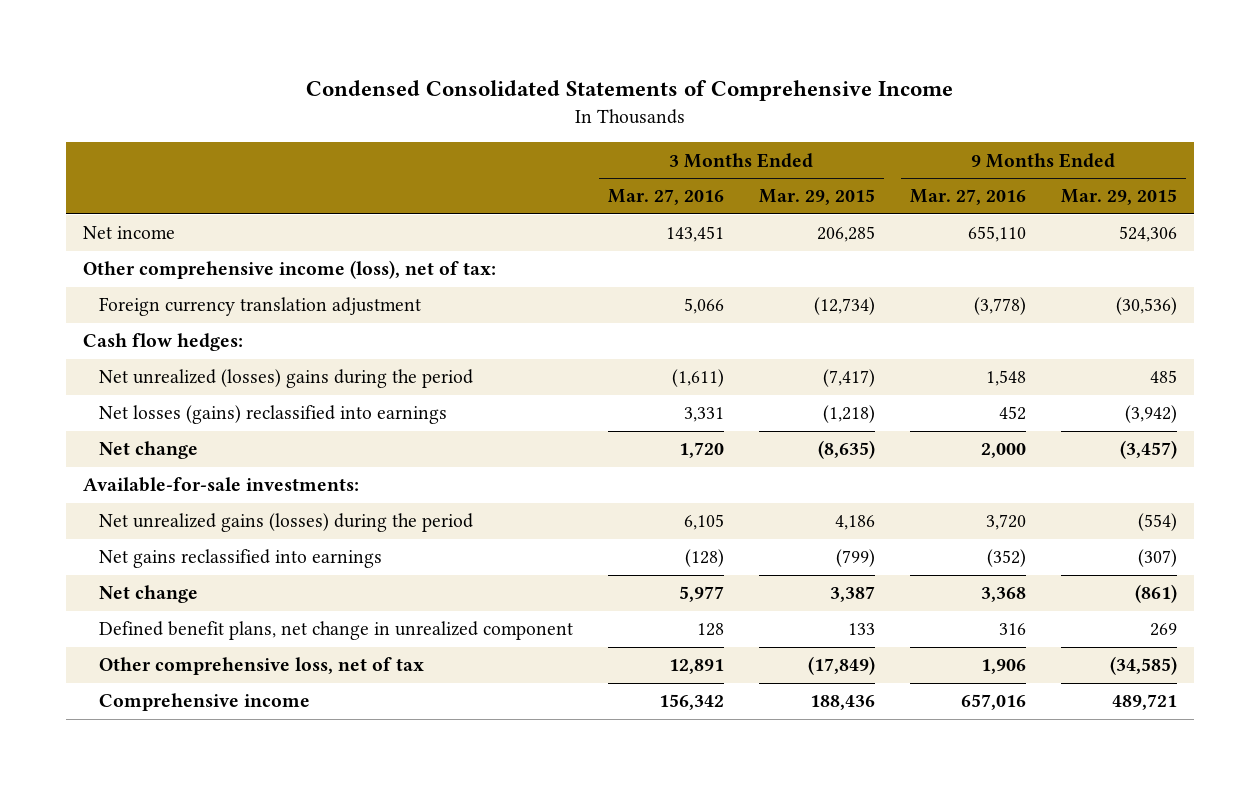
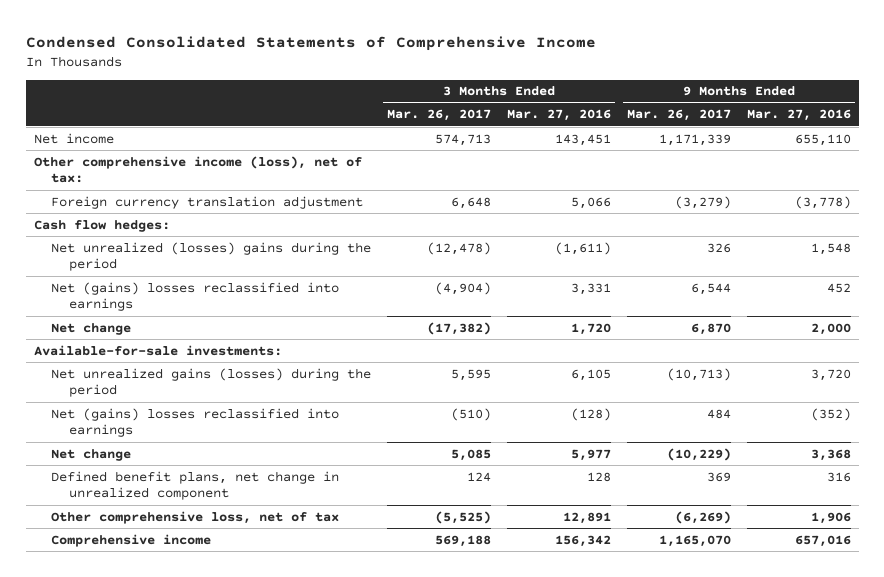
[758,189,875,206] Mar. 29, 2015 -> none
[1060,189,1177,206] Mar. 29, 2015 -> none
none -> [387,109,492,122] Mar. 26, 2017
none -> [626,109,731,122] Mar. 26, 2017
[98,405,447,425] Net losses (gains) reclassified into earnings -> [51,281,340,312] Net (gains) losses reclassified into earnings
[98,549,382,569] Net gains reclassified into earnings -> [51,407,340,438] Net (gains) losses reclassified into earnings

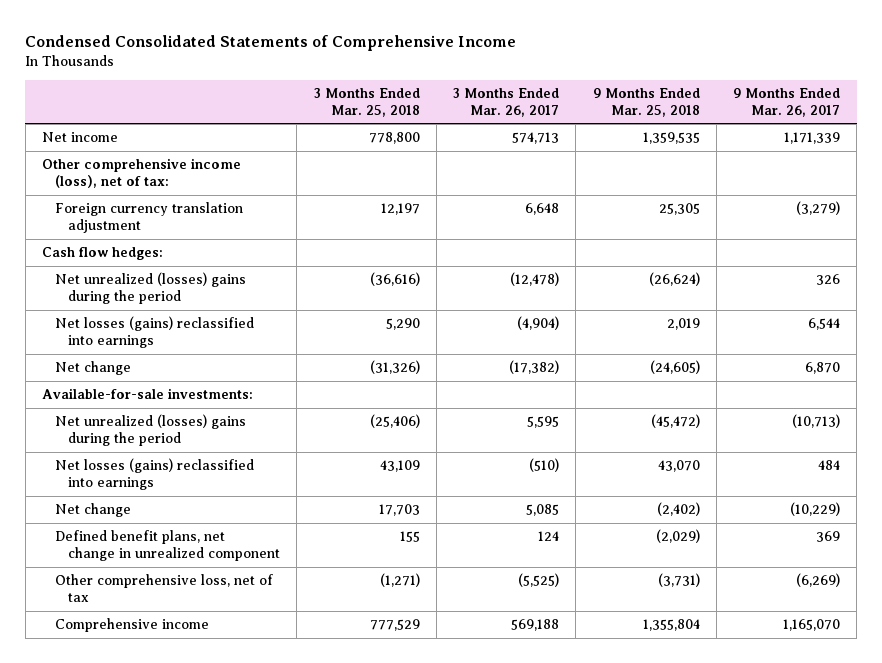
[506,109,611,122] Mar. 27, 2016 -> none
[746,109,851,122] Mar. 27, 2016 -> none
none -> [313,88,420,117] 3 Months Ended Mar. 25, 2018
none -> [592,88,700,117] 9 Months Ended Mar. 25, 2018
[51,281,340,312] Net (gains) losses reclassified into earnings -> [55,316,255,348] Net losses (gains) reclassified into earnings
[51,367,372,398] Net unrealized gains (losses) during the period -> [55,414,247,446] Net unrealized (losses) gains during the period
[51,407,340,438] Net (gains) losses reclassified into earnings -> [55,458,255,490] Net losses (gains) reclassified into earnings

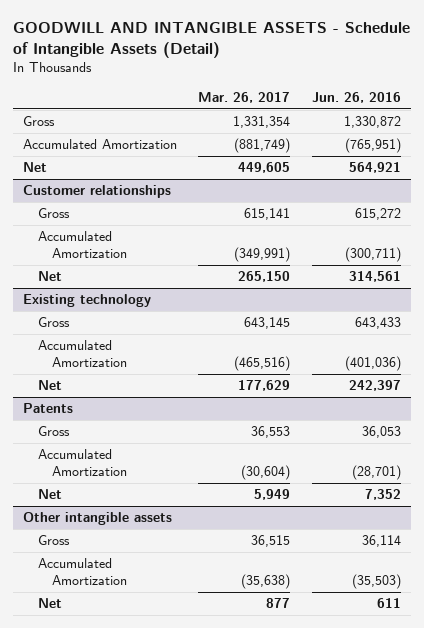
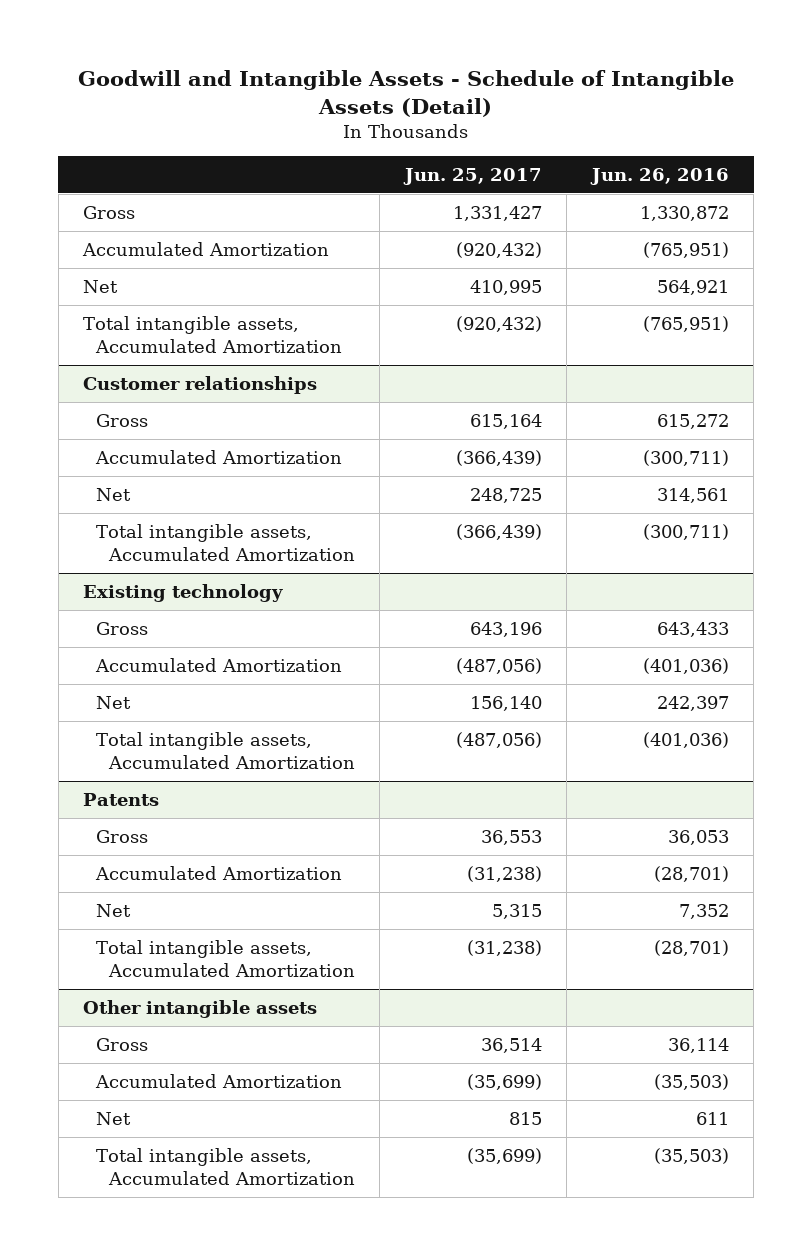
[12,22,410,59] GOODWILL AND INTANGIBLE ASSETS - Schedule of Intangible Assets (Detail) -> [78,69,735,117] Goodwill and Intangible Assets - Schedule of Intangible Assets (Detail)
[198,91,291,103] Mar. 26, 2017 -> none
none -> [402,167,542,185] Jun. 25, 2017
none -> [83,316,342,354] Total intangible assets, Accumulated Amortization
none -> [95,524,355,562] Total intangible assets, Accumulated Amortization
none -> [95,732,355,770] Total intangible assets, Accumulated Amortization
none -> [95,940,355,978] Total intangible assets, Accumulated Amortization
none -> [95,1148,355,1186] Total intangible assets, Accumulated Amortization

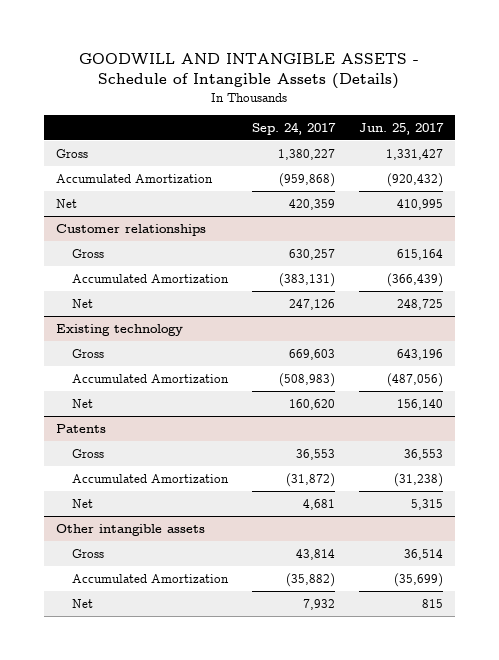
[78,69,735,117] Goodwill and Intangible Assets - Schedule of Intangible Assets (Detail) -> [79,53,420,90] GOODWILL AND INTANGIBLE ASSETS - Schedule of Intangible Assets (Details)
[589,167,729,185] Jun. 26, 2016 -> none
none -> [252,122,337,136] Sep. 24, 2017
[83,316,342,354] Total intangible assets, Accumulated Amortization -> none
[95,524,355,562] Total intangible assets, Accumulated Amortization -> none
[95,732,355,770] Total intangible assets, Accumulated Amortization -> none
[95,940,355,978] Total intangible assets, Accumulated Amortization -> none
[95,1148,355,1186] Total intangible assets, Accumulated Amortization -> none

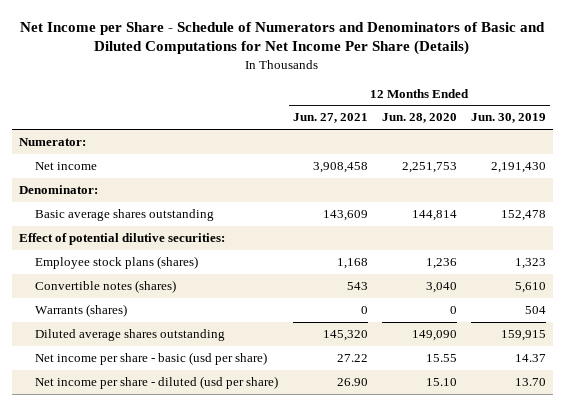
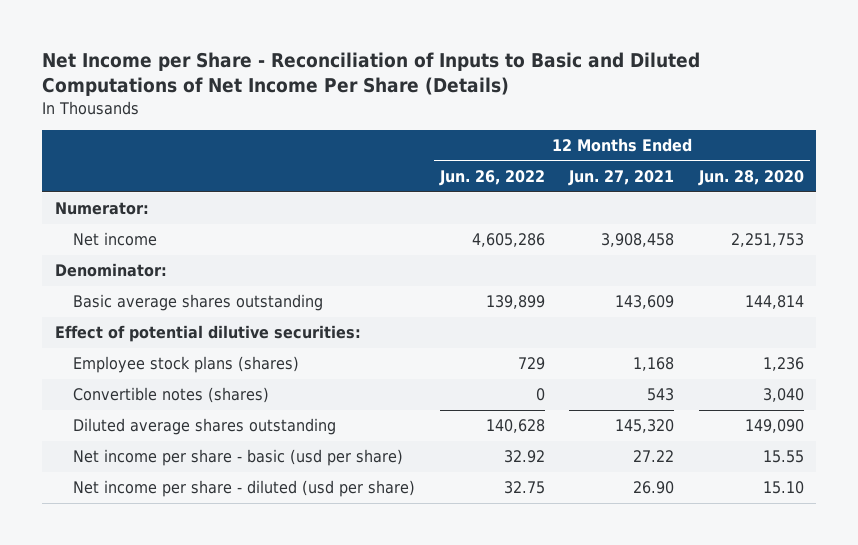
[20,21,546,56] Net Income per Share - Schedule of Numerators and Denominators of Basic and Diluted Computations for Net Income Per Share (Details) -> [42,52,701,97] Net Income per Share - Reconciliation of Inputs to Basic and Diluted Computations of Net Income Per Share (Details)
[471,113,547,124] Jun. 30, 2019 -> none
none -> [438,170,545,187] Jun. 26, 2022
[35,304,128,318] Warrants (shares) -> none

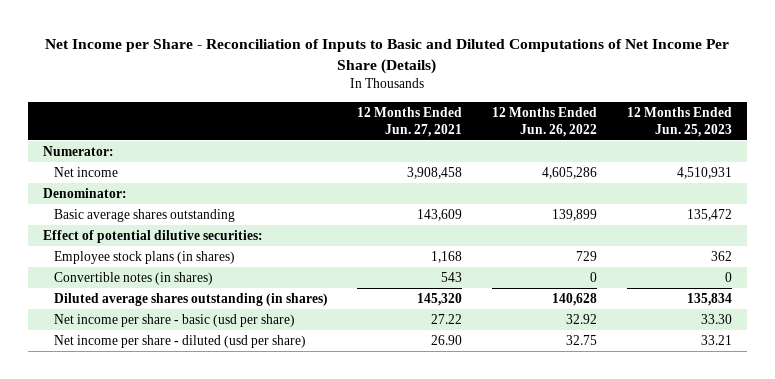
[697,170,804,187] Jun. 28, 2020 -> none
none -> [626,106,732,137] 12 Months Ended Jun. 25, 2023
[73,356,300,374] Employee stock plans (shares) -> [53,250,235,264] Employee stock plans (in shares)
[73,387,270,404] Convertible notes (shares) -> [53,271,213,285] Convertible notes (in shares)
[73,418,337,436] Diluted average shares outstanding -> [53,292,328,306] Diluted average shares outstanding (in shares)

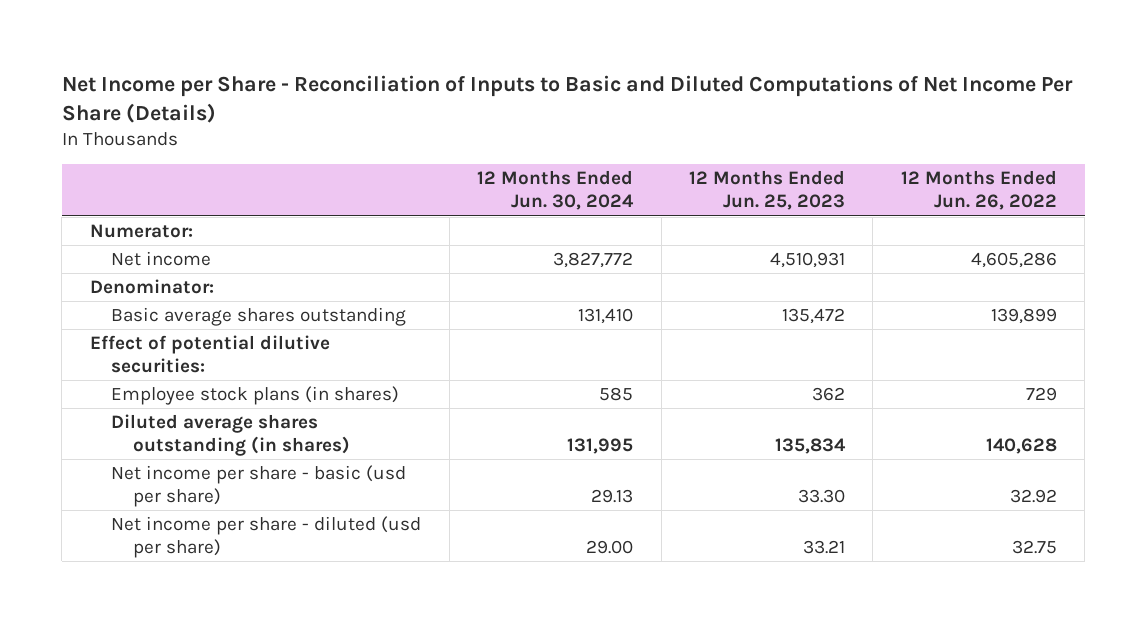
[357,106,463,137] 12 Months Ended Jun. 27, 2021 -> none
none -> [477,170,635,211] 12 Months Ended Jun. 30, 2024
[53,271,213,285] Convertible notes (in shares) -> none

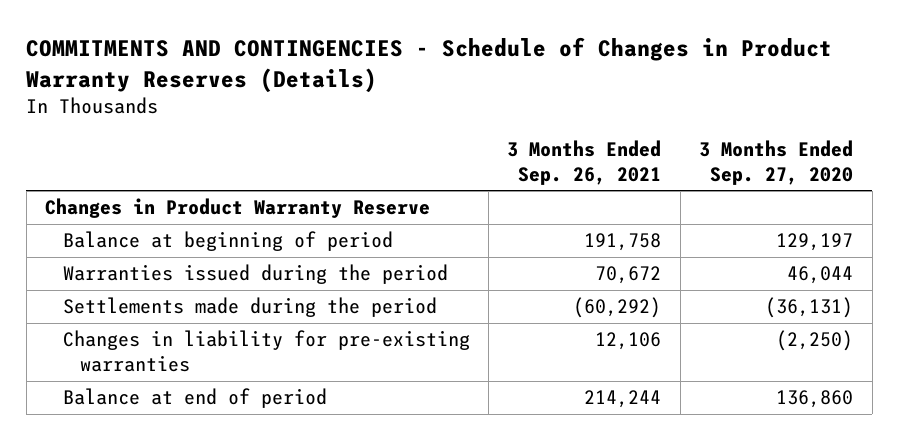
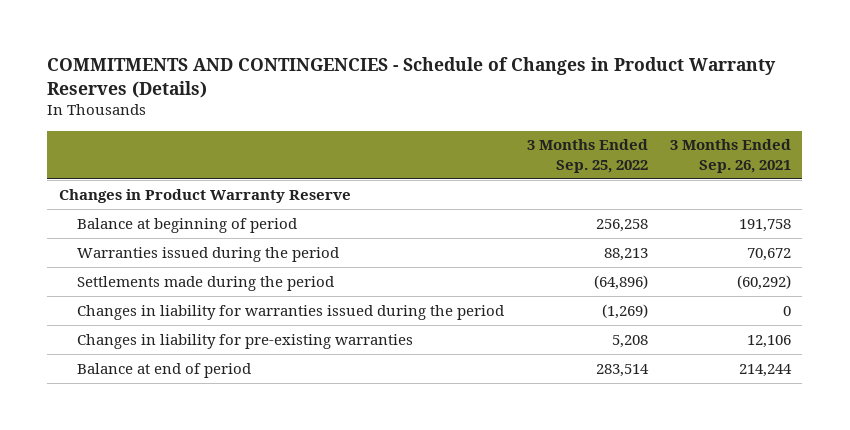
[699,139,854,185] 3 Months Ended Sep. 27, 2020 -> none
none -> [526,139,648,174] 3 Months Ended Sep. 25, 2022
none -> [77,304,505,320] Changes in liability for warranties issued during the period

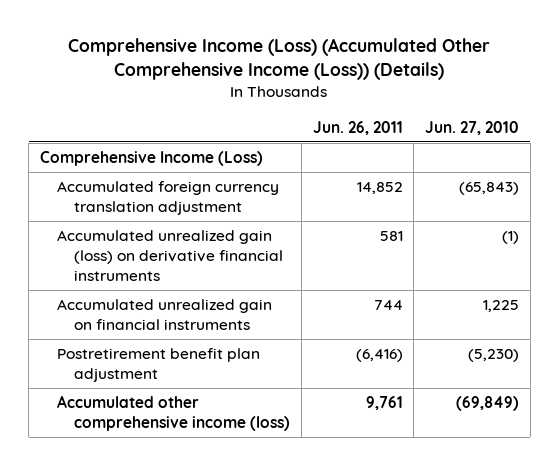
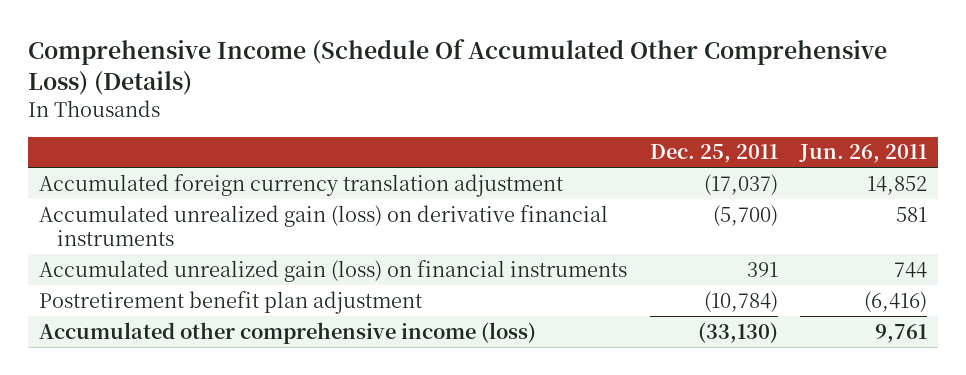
[68,38,491,81] Comprehensive Income (Loss) (Accumulated Other Comprehensive Income (Loss)) (Details) -> [28,39,888,95] Comprehensive Income (Schedule Of Accumulated Other Comprehensive Loss) (Details)
[424,120,519,135] Jun. 27, 2010 -> none
none -> [649,144,778,164] Dec. 25, 2011
[39,150,263,166] Comprehensive Income (Loss) -> none
[56,298,272,330] Accumulated unrealized gain on financial instruments -> [39,259,628,282] Accumulated unrealized gain (loss) on financial instruments

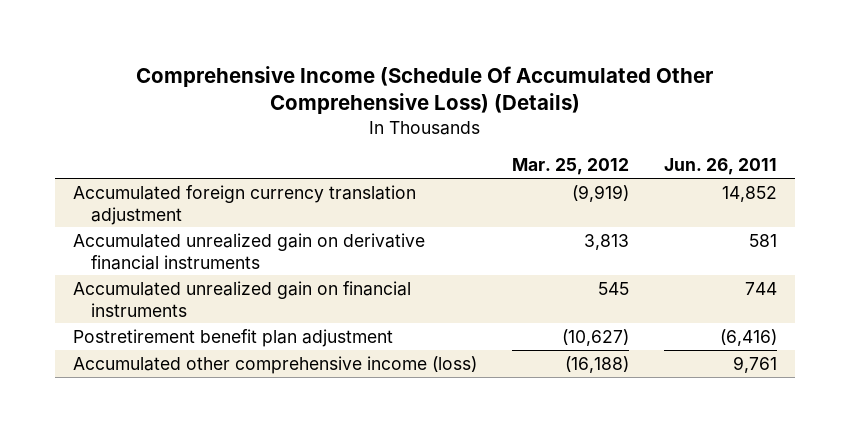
[649,144,778,164] Dec. 25, 2011 -> none
none -> [512,158,630,176] Mar. 25, 2012
[39,204,609,246] Accumulated unrealized gain (loss) on derivative financial instruments -> [72,232,425,270] Accumulated unrealized gain on derivative financial instruments
[39,259,628,282] Accumulated unrealized gain (loss) on financial instruments -> [72,280,411,317] Accumulated unrealized gain on financial instruments

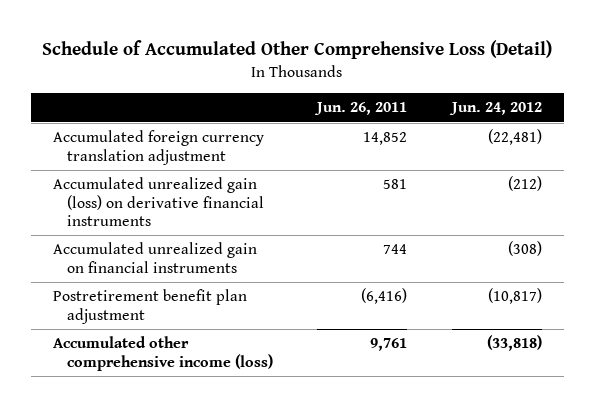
[136,65,714,115] Comprehensive Income (Schedule Of Accumulated Other Comprehensive Loss) (Details) -> [42,40,553,60] Schedule of Accumulated Other Comprehensive Loss (Detail)
[512,158,630,176] Mar. 25, 2012 -> none
none -> [448,102,542,116] Jun. 24, 2012
[72,232,425,270] Accumulated unrealized gain on derivative financial instruments -> [52,177,264,227] Accumulated unrealized gain (loss) on derivative financial instruments

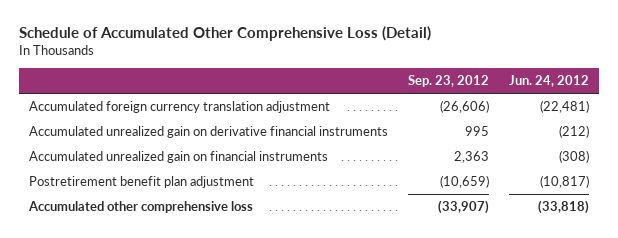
[314,102,408,116] Jun. 26, 2011 -> none
none -> [407,74,489,87] Sep. 23, 2012
[52,177,264,227] Accumulated unrealized gain (loss) on derivative financial instruments -> [29,126,389,139] Accumulated unrealized gain on derivative financial instruments
[52,336,273,371] Accumulated other comprehensive income (loss) -> [28,201,254,214] Accumulated other comprehensive loss

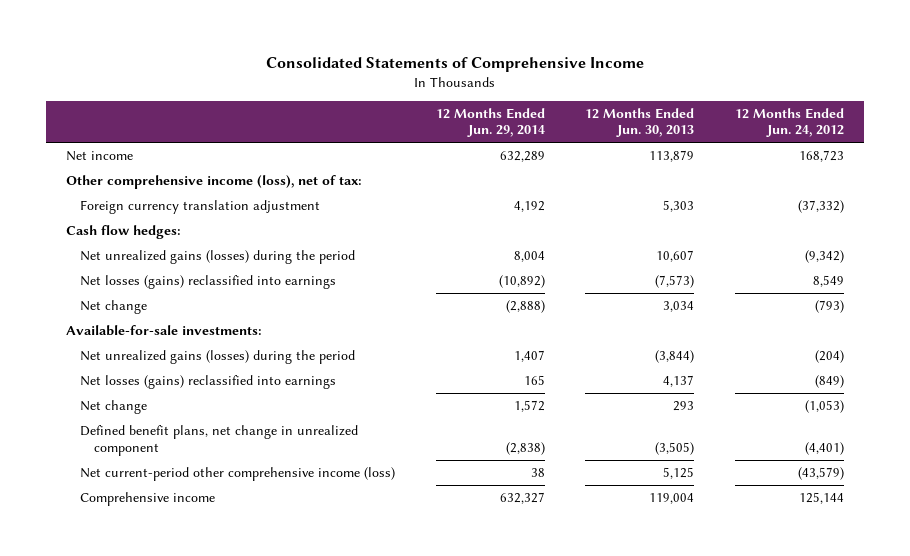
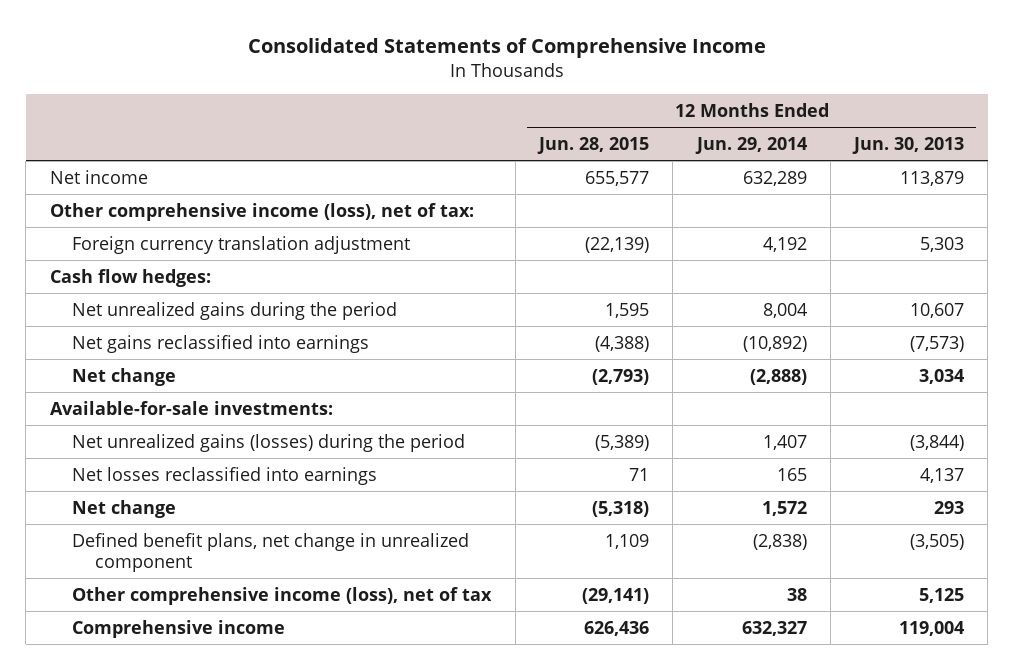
[734,107,844,138] 12 Months Ended Jun. 24, 2012 -> none
none -> [536,137,649,155] Jun. 28, 2015
[80,250,356,265] Net unrealized gains (losses) during the period -> [72,301,398,320] Net unrealized gains during the period
[80,275,337,290] Net losses (gains) reclassified into earnings -> [72,334,370,353] Net gains reclassified into earnings
[80,375,337,390] Net losses (gains) reclassified into earnings -> [72,466,378,485] Net losses reclassified into earnings
[80,467,396,482] Net current-period other comprehensive income (loss) -> [72,586,493,605] Other comprehensive income (loss), net of tax

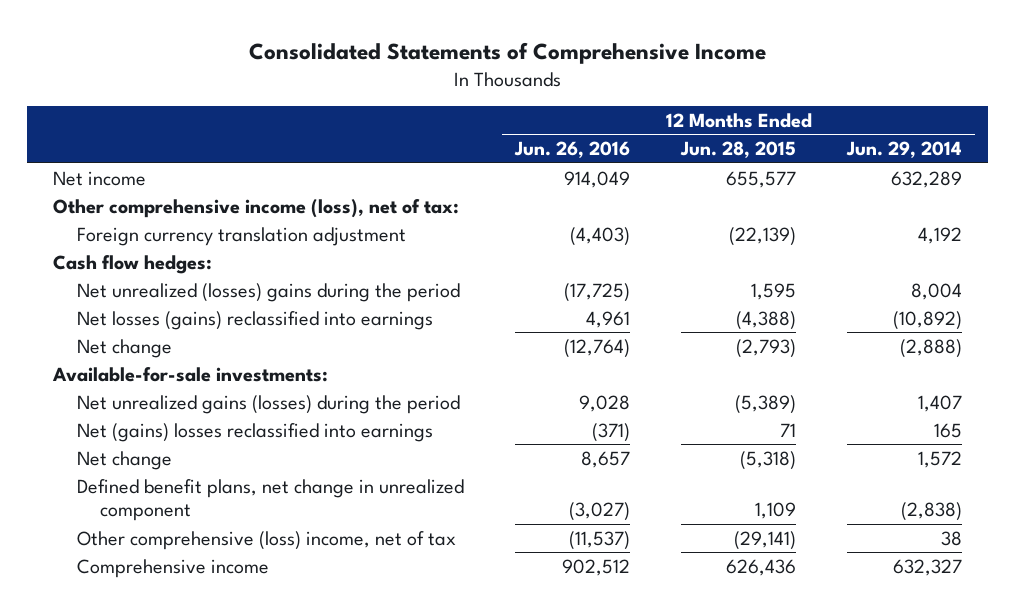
[852,137,965,155] Jun. 30, 2013 -> none
none -> [513,141,630,159] Jun. 26, 2016
[72,301,398,320] Net unrealized gains during the period -> [76,282,460,302] Net unrealized (losses) gains during the period
[72,334,370,353] Net gains reclassified into earnings -> [76,310,433,330] Net losses (gains) reclassified into earnings
[72,466,378,485] Net losses reclassified into earnings -> [76,422,433,442] Net (gains) losses reclassified into earnings
[72,586,493,605] Other comprehensive income (loss), net of tax -> [76,530,456,550] Other comprehensive (loss) income, net of tax

